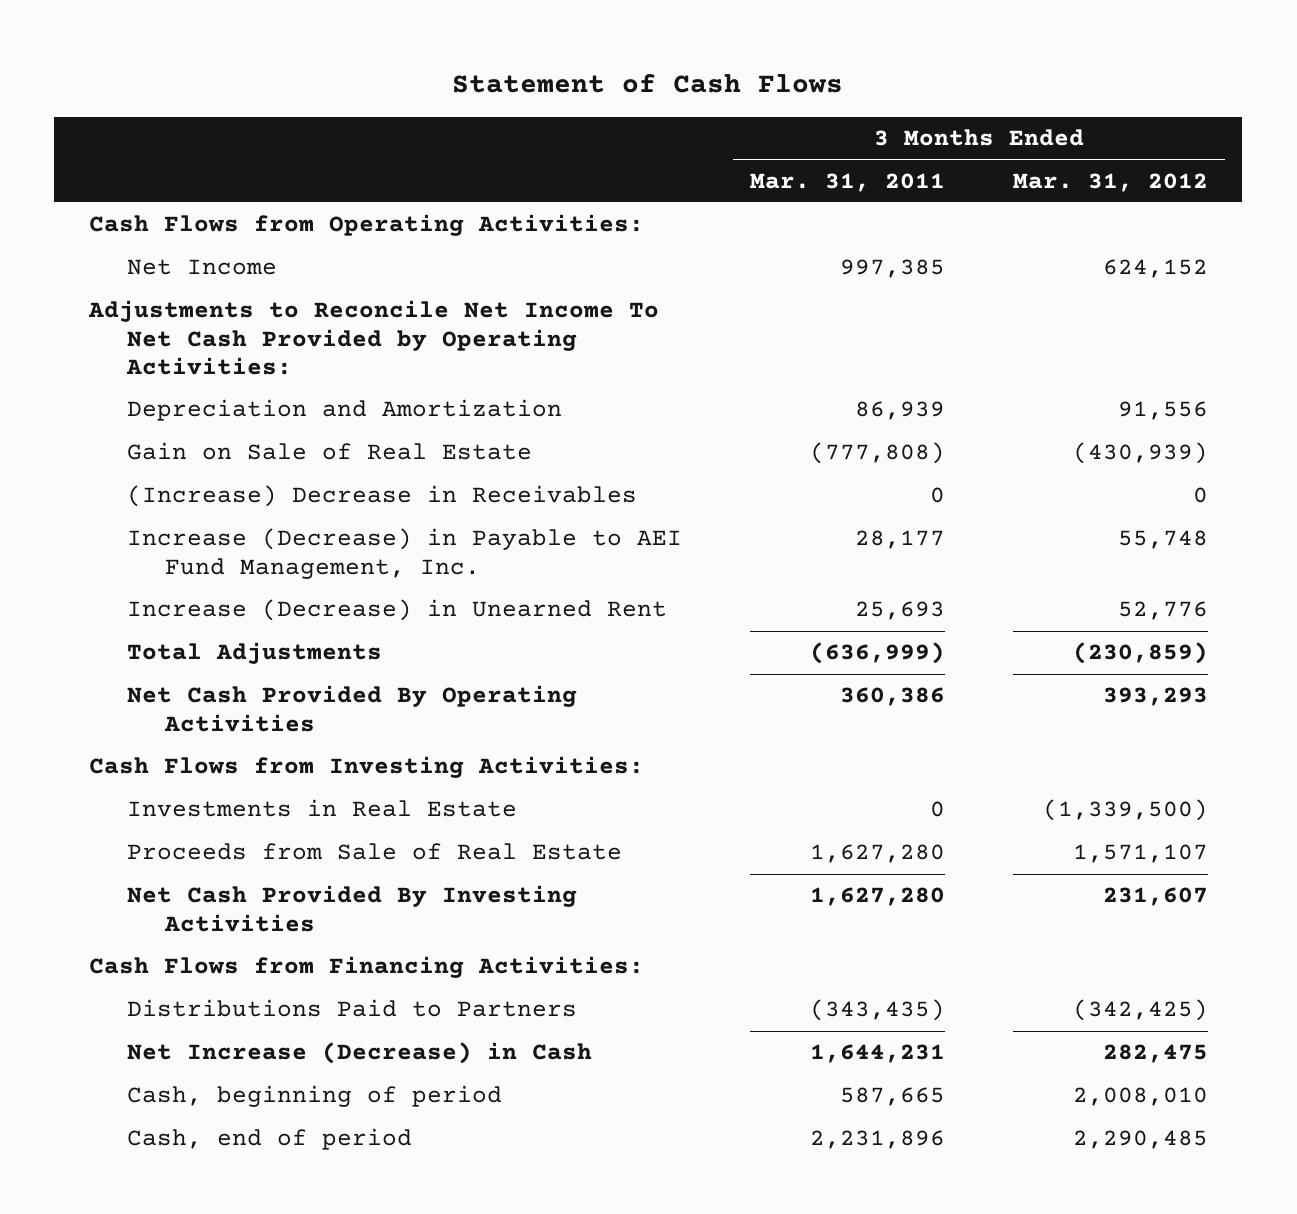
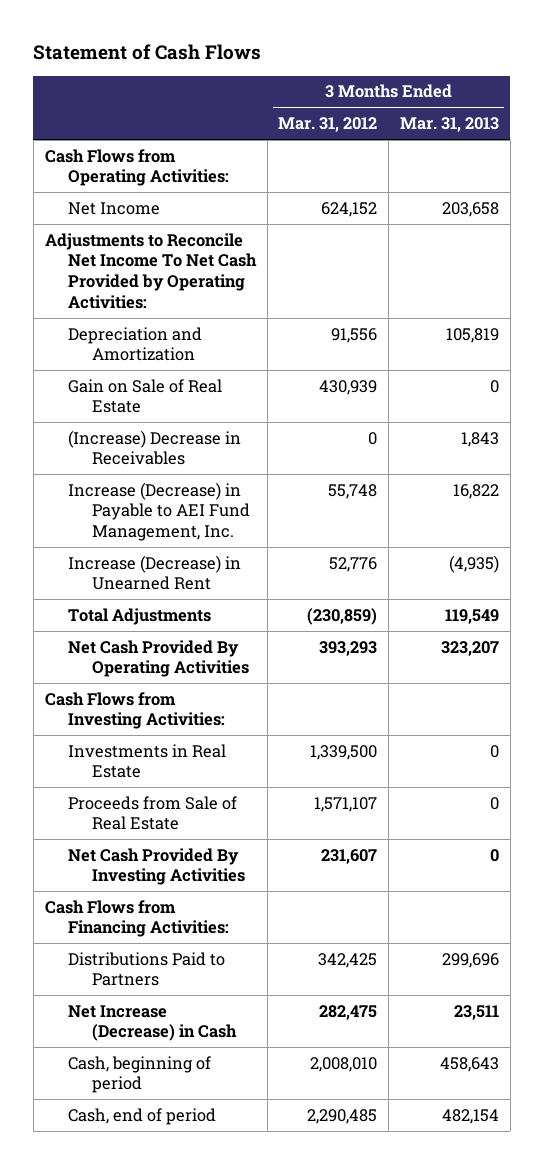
[749,172,945,192] Mar. 31, 2011 -> none
none -> [399,117,499,133] Mar. 31, 2013
[1073,442,1209,465] (430,939) -> [319,379,378,395] 430,939
[1043,799,1209,822] (1,339,500) -> [310,744,378,760] 1,339,500
[1073,999,1209,1022] (342,425) -> [318,952,378,968] 342,425

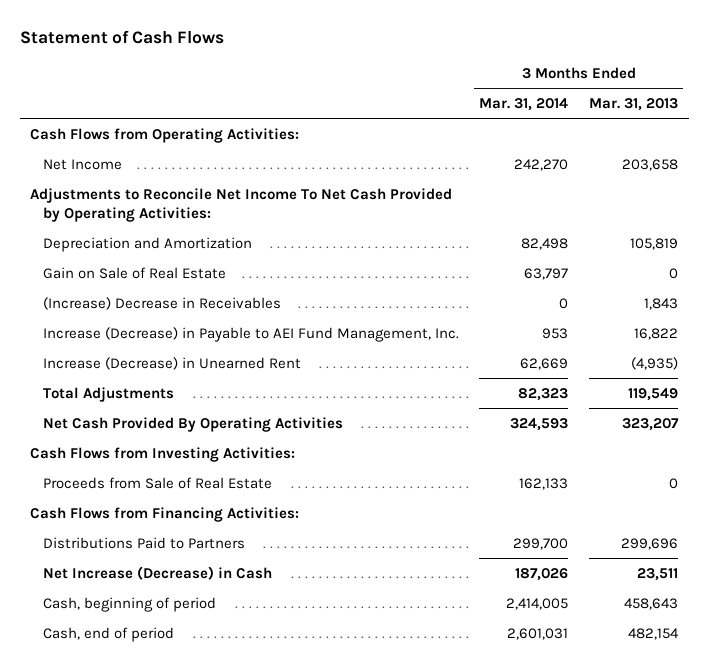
[278,117,378,133] Mar. 31, 2012 -> none
none -> [479,97,569,111] Mar. 31, 2014
[68,743,227,779] Investments in Real Estate -> none
[68,847,245,886] Net Cash Provided By Investing Activities -> none

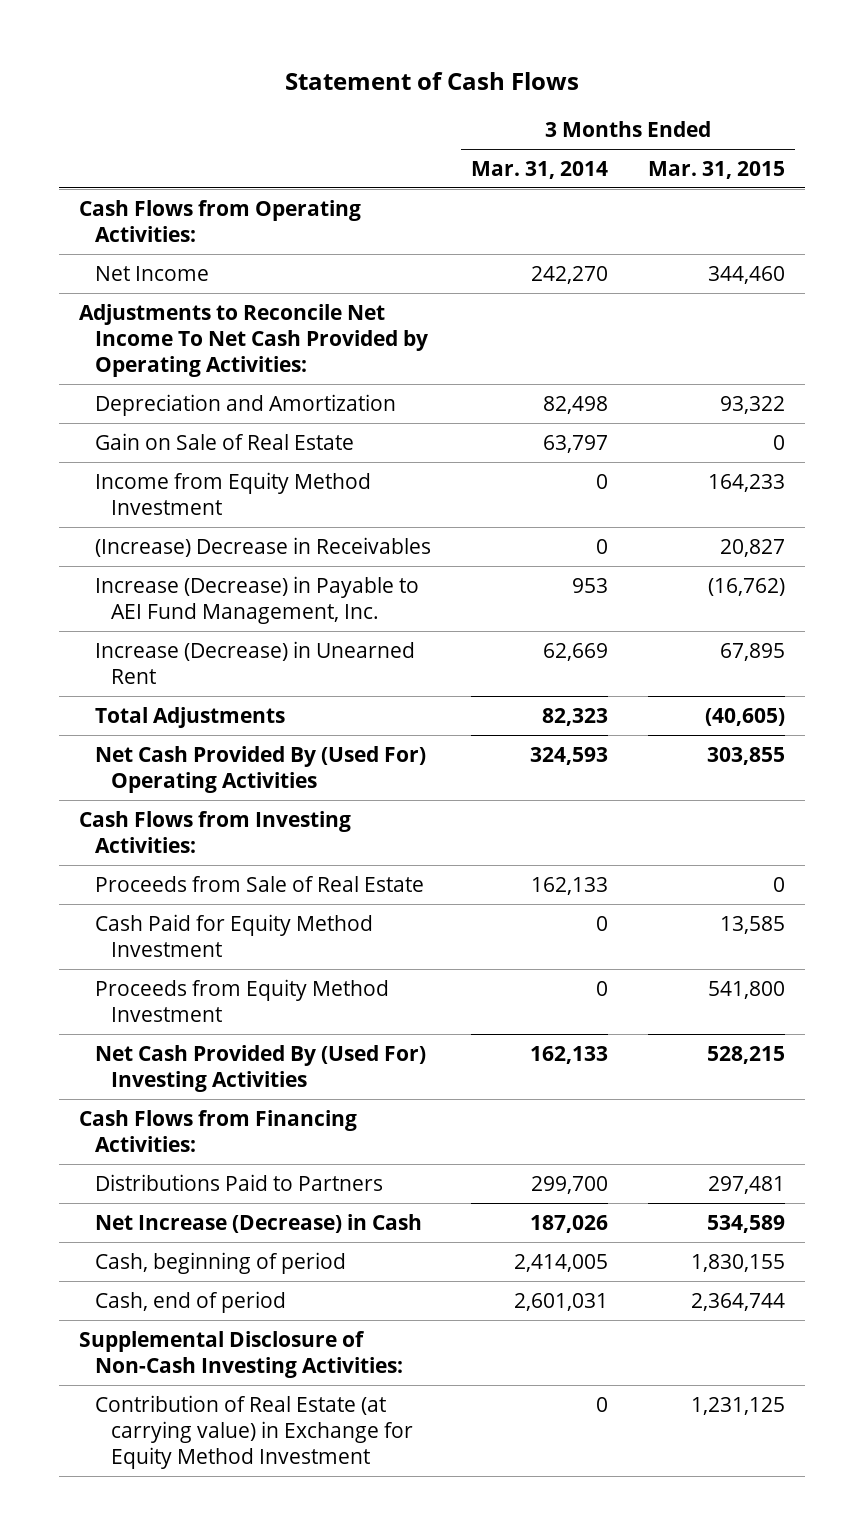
[589,97,679,111] Mar. 31, 2013 -> none
none -> [648,160,786,179] Mar. 31, 2015
none -> [94,471,371,515] Income from Equity Method Investment
[42,416,343,432] Net Cash Provided By Operating Activities -> [94,745,426,793] Net Cash Provided By (Used For) Operating Activities
none -> [94,913,373,957] Cash Paid for Equity Method Investment
none -> [94,978,389,1022] Proceeds from Equity Method Investment
none -> [94,1044,426,1092] Net Cash Provided By (Used For) Investing Activities
none -> [78,1330,403,1378] Supplemental Disclosure of Non-Cash Investing Activities:
none -> [94,1394,413,1470] Contribution of Real Estate (at carrying value) in Exchange for Equity Method Investment

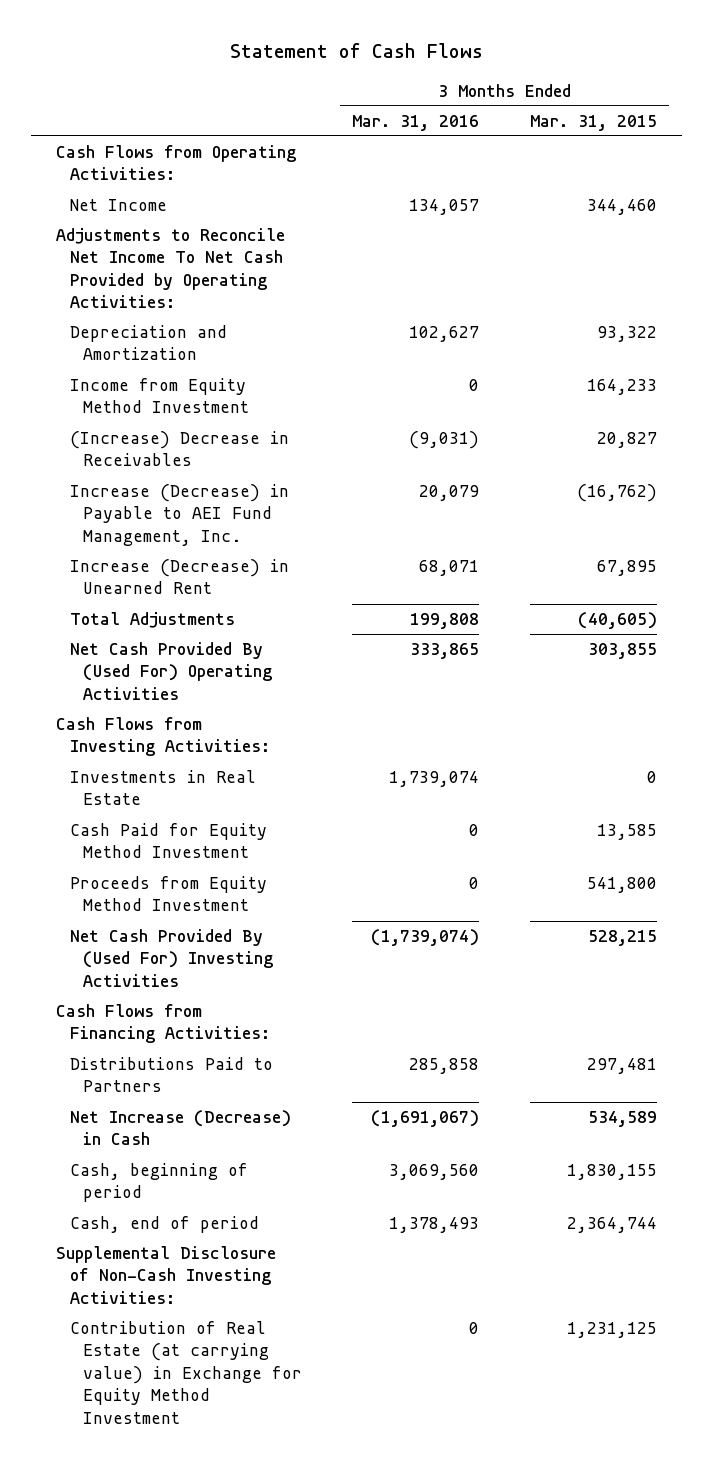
[471,160,609,179] Mar. 31, 2014 -> none
none -> [352,114,480,131] Mar. 31, 2016
[94,432,354,450] Gain on Sale of Real Estate -> none
[94,875,424,892] Proceeds from Sale of Real Estate -> none
none -> [69,770,256,806] Investments in Real Estate

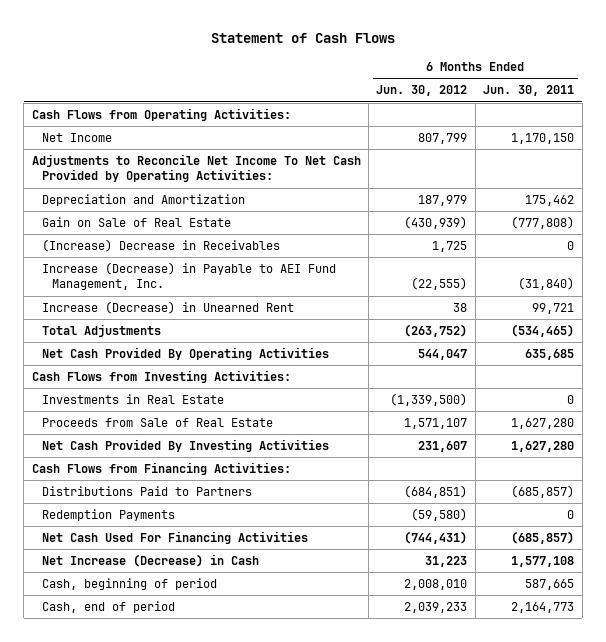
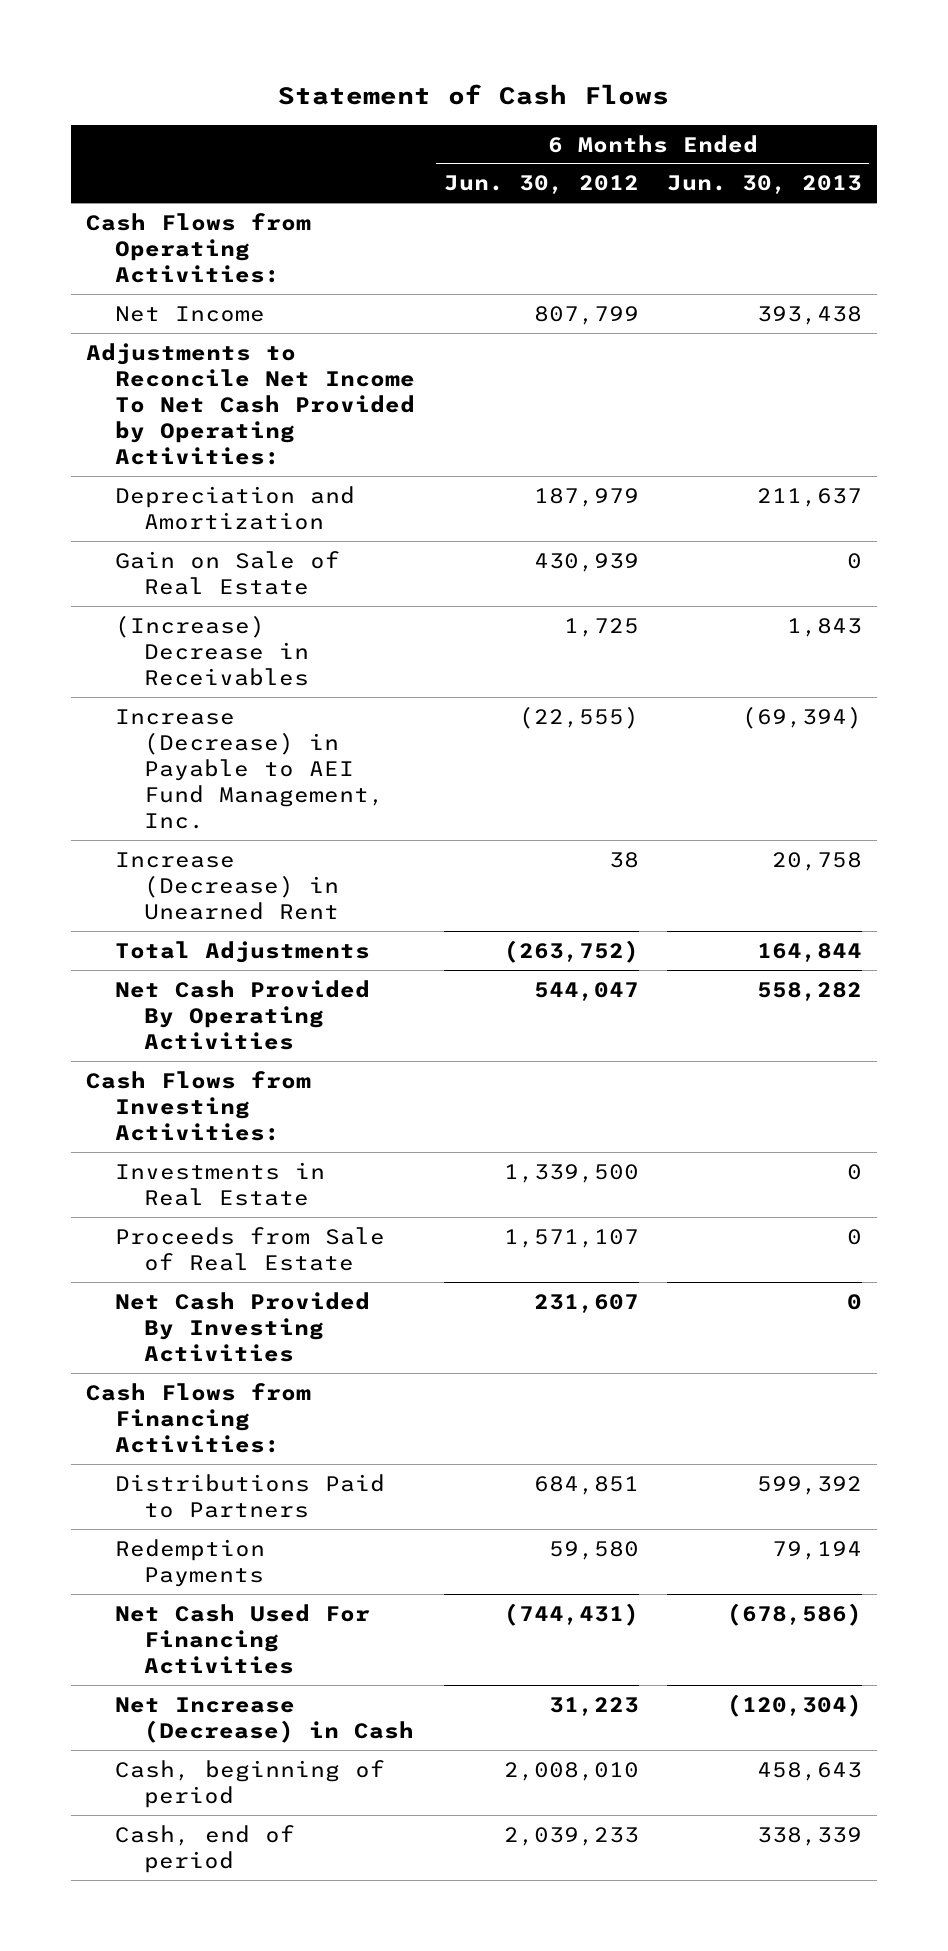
[483,85,575,97] Jun. 30, 2011 -> none
none -> [667,175,863,195] Jun. 30, 2013
[404,216,468,230] (430,939) -> [533,552,639,572] 430,939
[390,393,468,407] (1,339,500) -> [503,1163,639,1183] 1,339,500
[404,485,468,499] (684,851) -> [533,1475,639,1495] 684,851
[411,508,468,522] (59,580) -> [548,1540,639,1560] 59,580

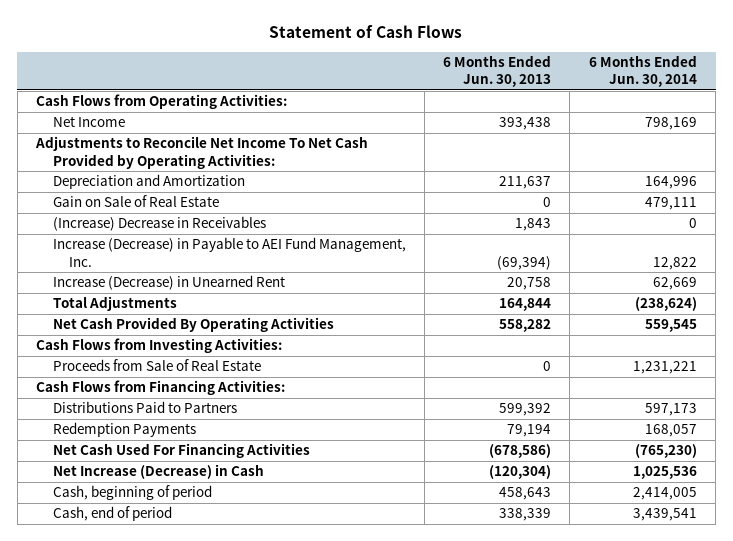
[443,175,639,195] Jun. 30, 2012 -> none
none -> [588,55,697,88] 6 Months Ended Jun. 30, 2014
[114,1161,325,1206] Investments in Real Estate -> none
[114,1291,370,1362] Net Cash Provided By Investing Activities -> none

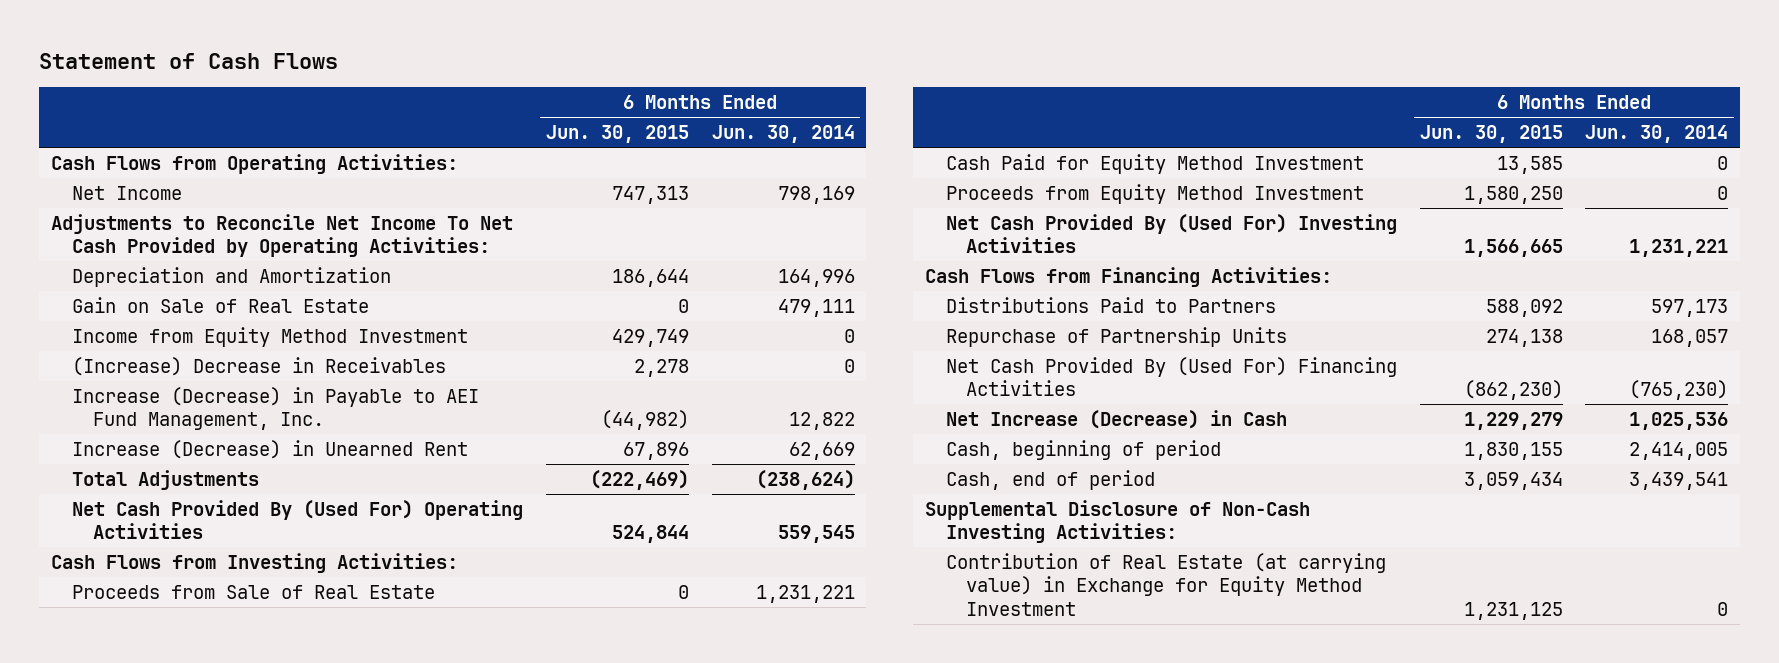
[443,55,552,88] 6 Months Ended Jun. 30, 2013 -> none
none -> [545,124,689,143] Jun. 30, 2015
none -> [71,326,468,347] Income from Equity Method Investment
[52,317,334,333] Net Cash Provided By Operating Activities -> [71,499,523,540] Net Cash Provided By (Used For) Operating Activities
none -> [945,153,1364,174] Cash Paid for Equity Method Investment
none -> [945,183,1364,204] Proceeds from Equity Method Investment
none -> [945,213,1397,254] Net Cash Provided By (Used For) Investing Activities
[52,422,196,438] Redemption Payments -> [945,326,1287,347] Repurchase of Partnership Units
[52,443,310,459] Net Cash Used For Financing Activities -> [945,356,1397,397] Net Cash Provided By (Used For) Financing Activities
none -> [924,499,1310,544] Supplemental Disclosure of Non-Cash Investing Activities:
none -> [945,552,1386,617] Contribution of Real Estate (at carrying value) in Exchange for Equity Method Investment

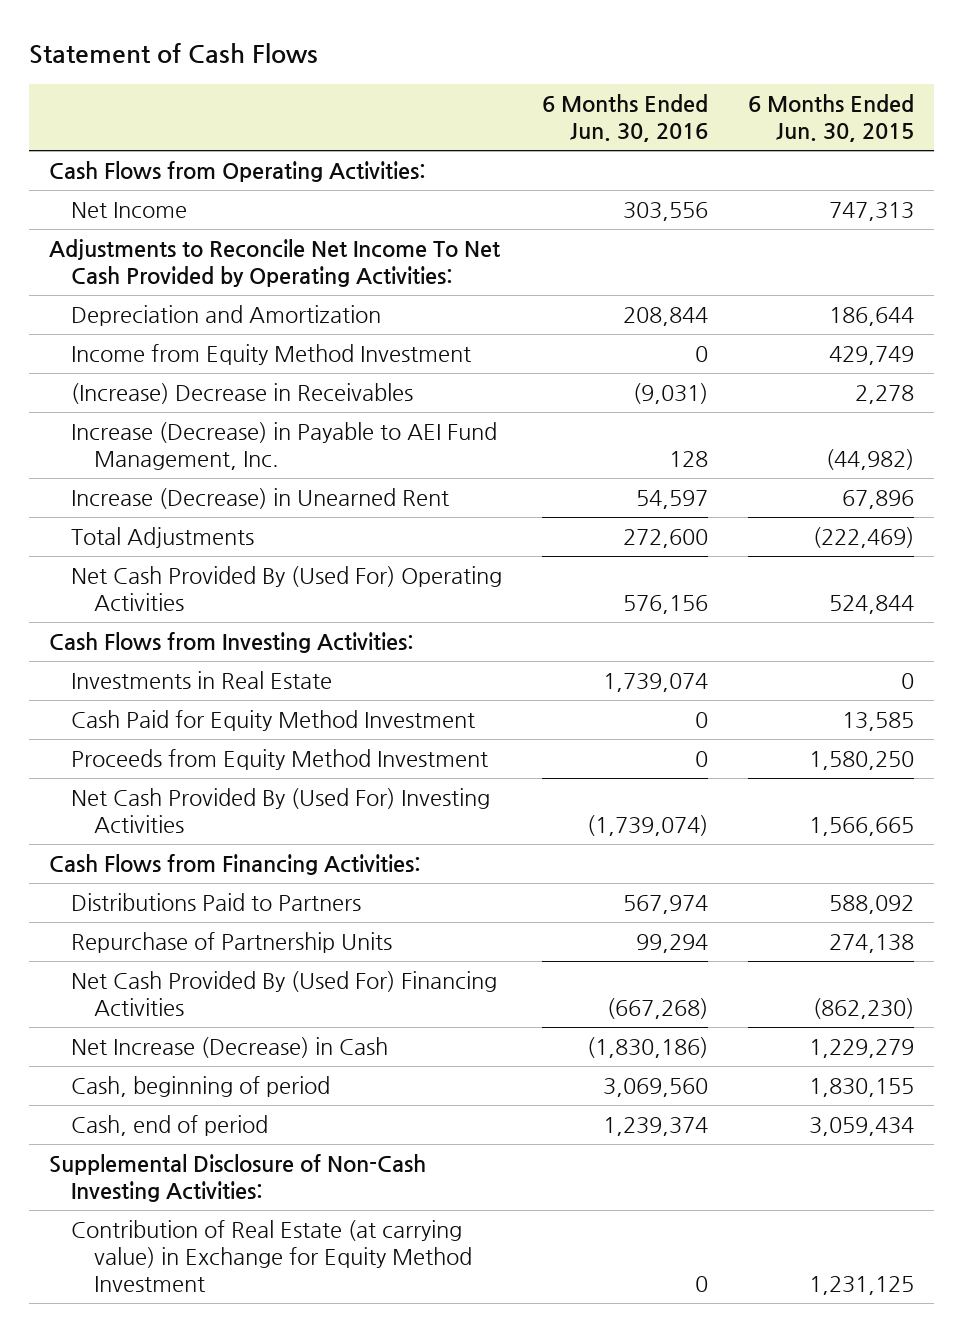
[711,124,855,143] Jun. 30, 2014 -> none
none -> [542,93,709,143] 6 Months Ended Jun. 30, 2016
[71,296,369,313] Gain on Sale of Real Estate -> none
[71,584,435,599] Proceeds from Sale of Real Estate -> none
none -> [71,671,333,690] Investments in Real Estate

